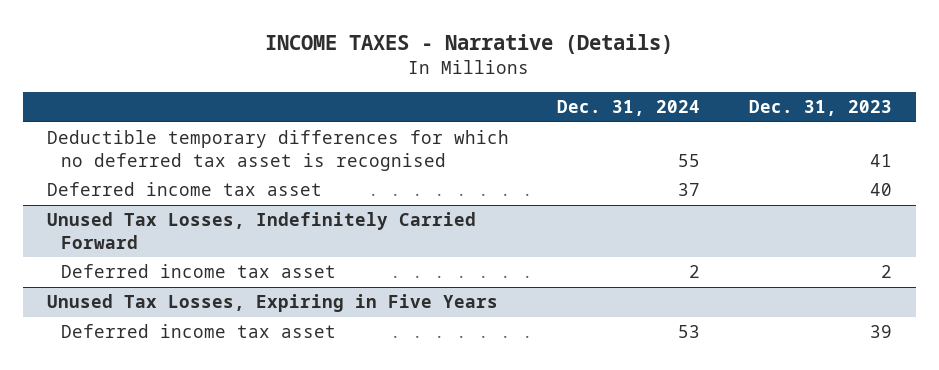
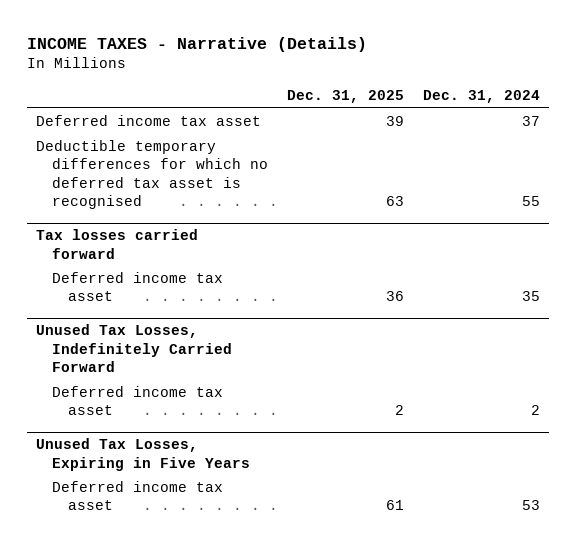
[748,100,892,117] Dec. 31, 2023 -> none
none -> [286,89,404,103] Dec. 31, 2025
[47,130,510,171] Deductible temporary differences for which no deferred tax asset is recognised -> [36,140,269,210] Deductible temporary differences for which no deferred tax asset is recognised
none -> [36,229,199,259] Tax losses carried forward
none -> [52,272,224,302] Deferred income tax asset

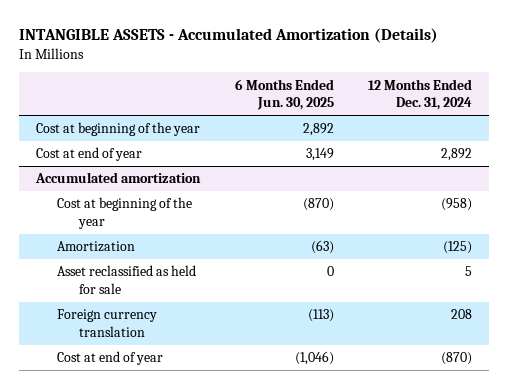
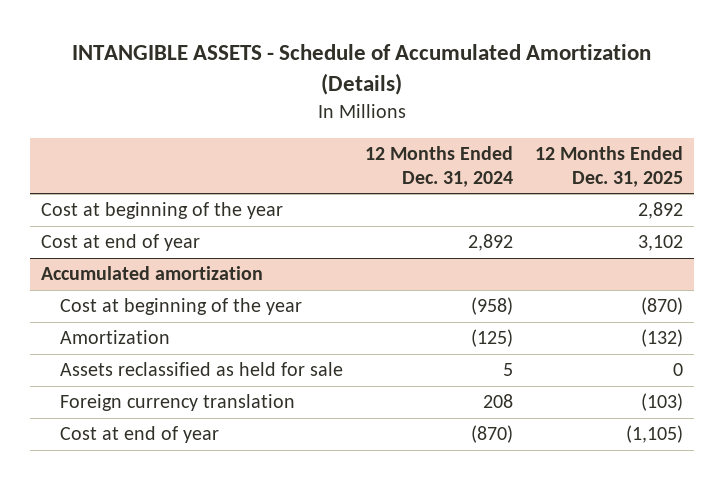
[18,28,438,44] INTANGIBLE ASSETS - Accumulated Amortization (Details) -> [71,44,651,96] INTANGIBLE ASSETS - Schedule of Accumulated Amortization (Details)
[234,78,334,111] 6 Months Ended Jun. 30, 2025 -> none
none -> [535,146,684,188] 12 Months Ended Dec. 31, 2025
[57,265,197,295] Asset reclassified as held for sale -> [60,362,344,377] Assets reclassified as held for sale

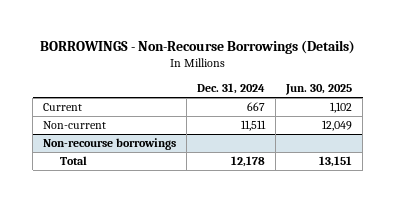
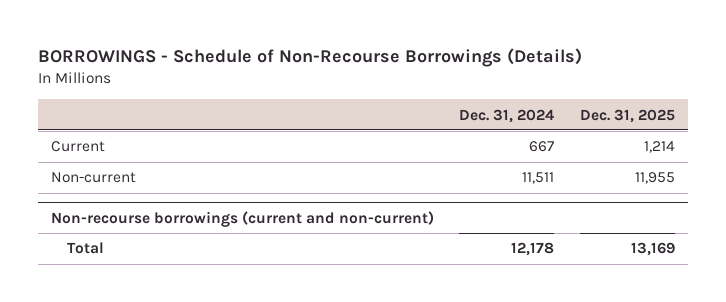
[39,39,355,54] BORROWINGS - Non-Recourse Borrowings (Details) -> [37,48,582,68] BORROWINGS - Schedule of Non-Recourse Borrowings (Details)
[285,83,353,95] Jun. 30, 2025 -> none
none -> [579,108,675,123] Dec. 31, 2025
[43,138,177,151] Non-recourse borrowings -> [50,210,434,227] Non-recourse borrowings (current and non-current)

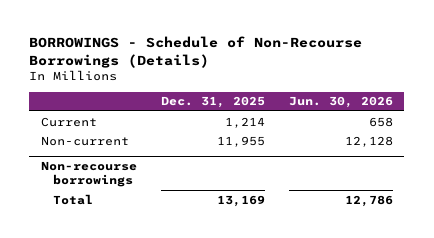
[459,108,555,123] Dec. 31, 2024 -> none
none -> [288,96,393,109] Jun. 30, 2026
[50,210,434,227] Non-recourse borrowings (current and non-current) -> [41,161,138,188] Non-recourse borrowings

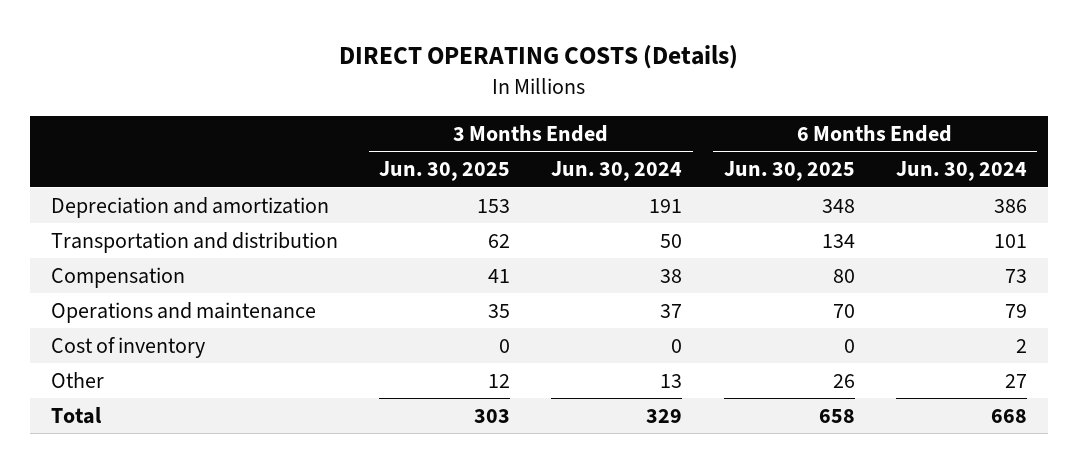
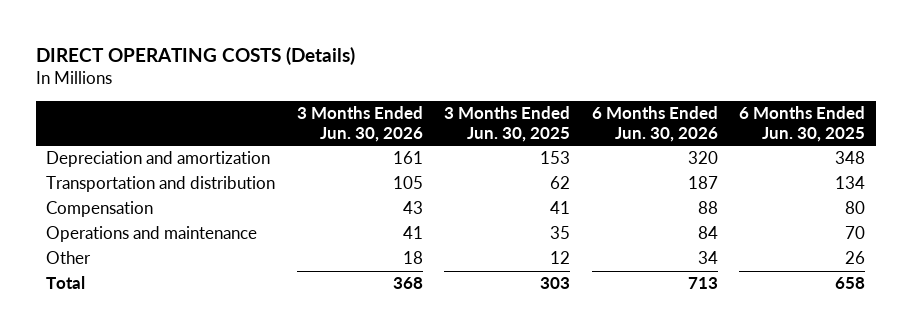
[551,161,683,182] Jun. 30, 2024 -> none
[896,161,1028,182] Jun. 30, 2024 -> none
none -> [296,106,423,142] 3 Months Ended Jun. 30, 2026
none -> [591,106,718,142] 6 Months Ended Jun. 30, 2026
[50,336,205,358] Cost of inventory -> none

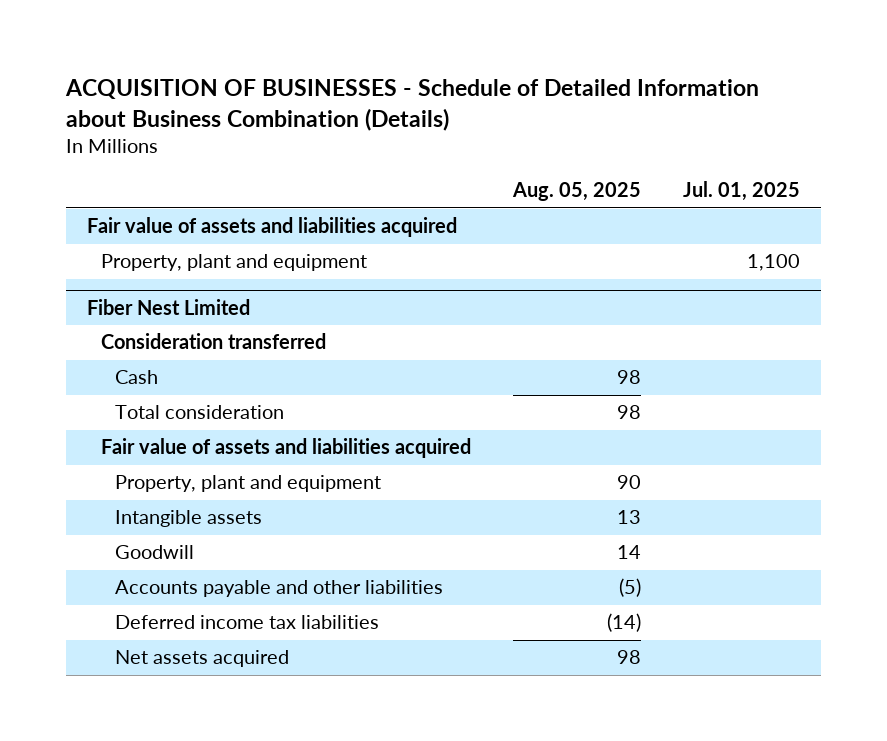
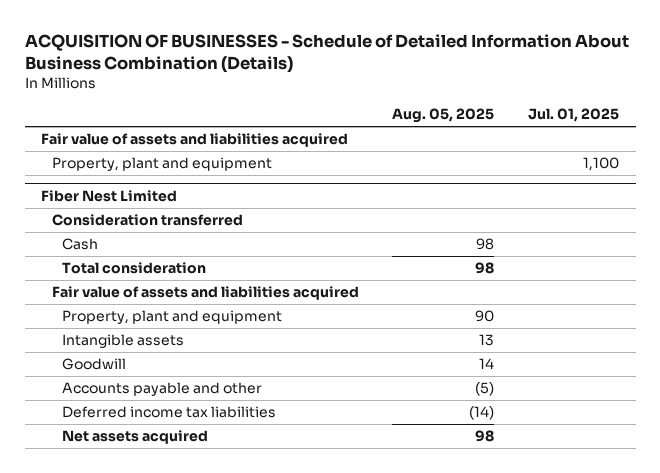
[64,79,759,131] ACQUISITION OF BUSINESSES - Schedule of Detailed Information about Business Combination (Details) -> [24,33,629,73] ACQUISITION OF BUSINESSES - Schedule of Detailed Information About Business Combination (Details)
[115,580,444,598] Accounts payable and other liabilities -> [62,382,263,397] Accounts payable and other

